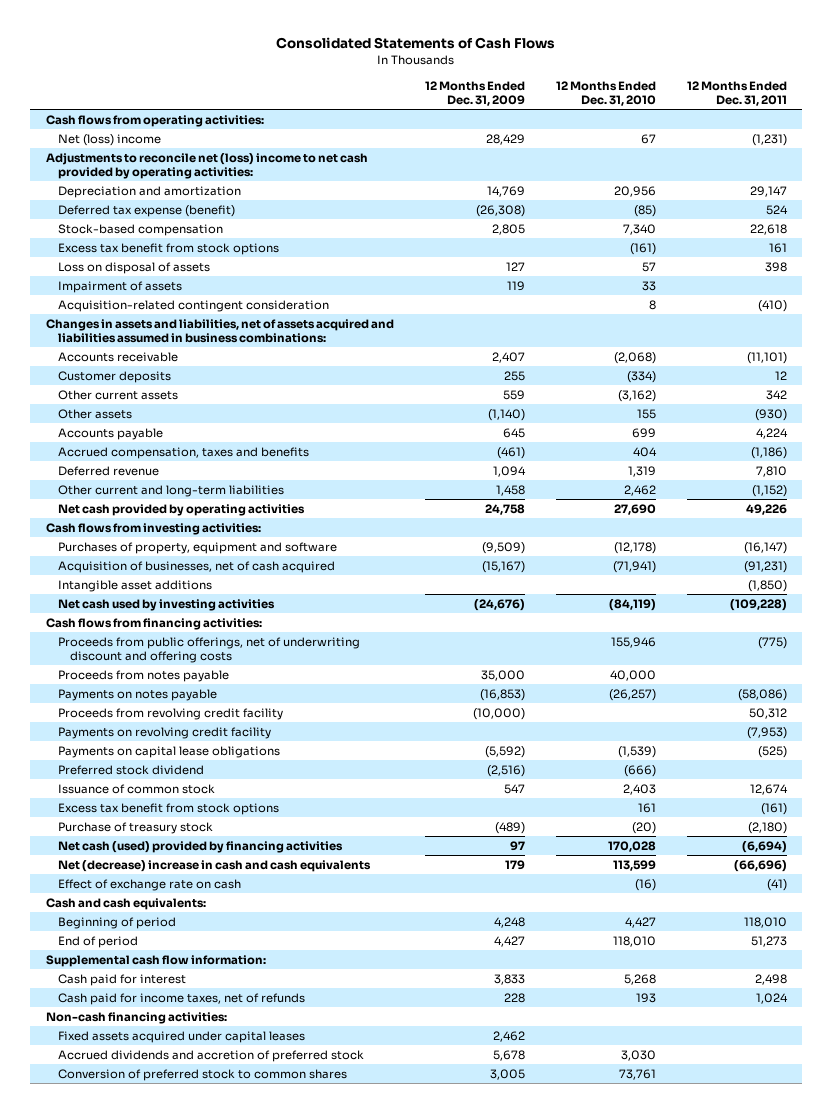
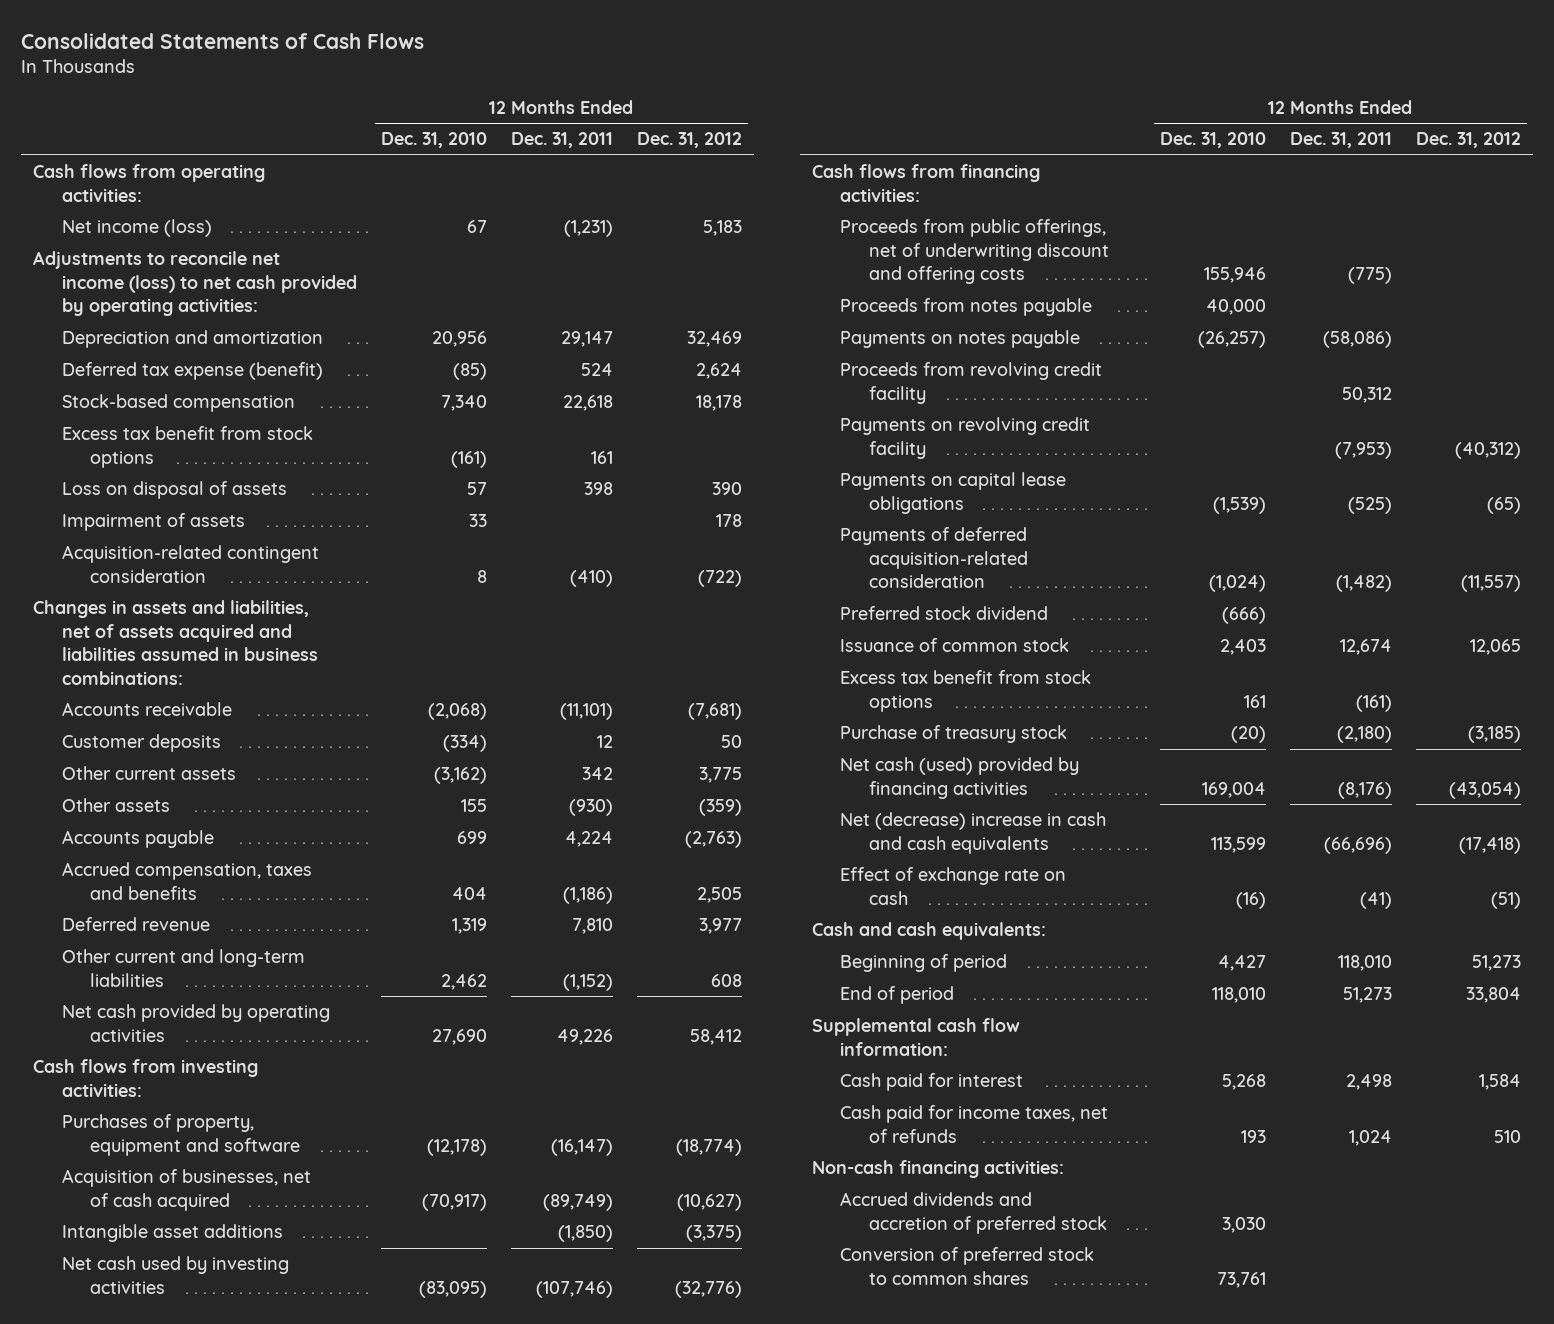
[424,81,525,106] 12 Months Ended Dec. 31, 2009 -> none
none -> [637,132,743,149] Dec. 31, 2012
[57,134,161,147] Net (loss) income -> [61,219,212,238] Net income (loss)
[45,153,368,179] Adjustments to reconcile net (loss) income to net cash provided by operating activities: -> [32,251,357,317] Adjustments to reconcile net income (loss) to net cash provided by operating activities:
[612,561,656,574] (71,941) -> [421,1193,487,1211] (70,917)
[743,561,787,574] (91,231) -> [542,1193,613,1211] (89,749)
[608,599,656,612] (84,119) -> [418,1280,487,1298] (83,095)
[729,599,787,612] (109,228) -> [535,1280,613,1298] (107,746)
none -> [840,527,1029,589] Payments of deferred acquisition-related consideration
[607,841,656,853] 170,028 -> [1201,781,1266,798] 169,004
[741,841,787,854] (6,694) -> [1337,781,1392,799] (8,176)
[57,1031,305,1044] Fixed assets acquired under capital leases -> none

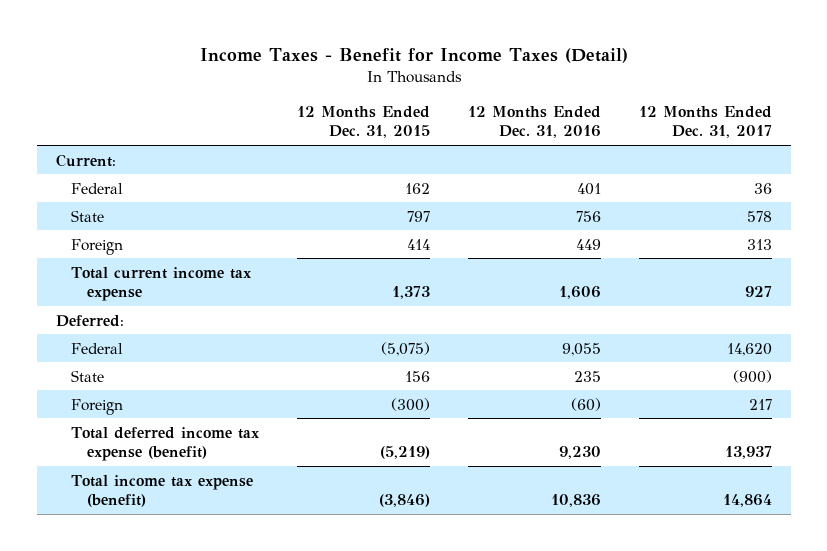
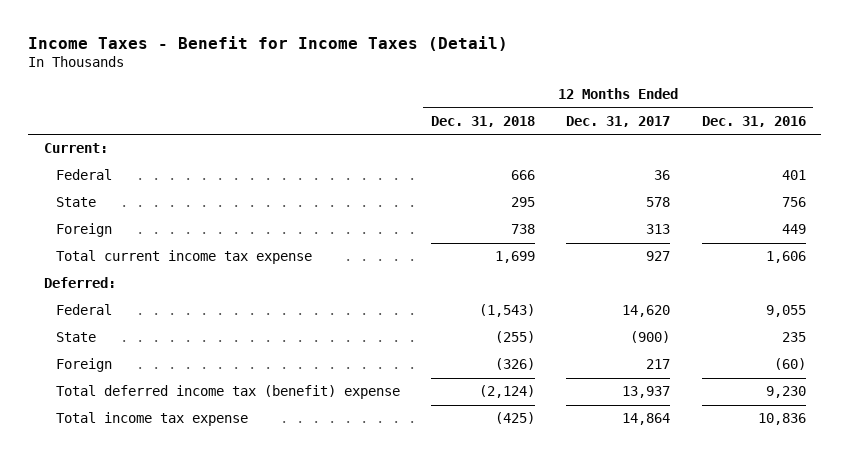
[296,105,430,139] 12 Months Ended Dec. 31, 2015 -> none
none -> [431,115,536,127] Dec. 31, 2018
[71,426,261,461] Total deferred income tax expense (benefit) -> [56,385,401,400] Total deferred income tax (benefit) expense
[71,474,254,507] Total income tax expense (benefit) -> [56,412,249,427] Total income tax expense

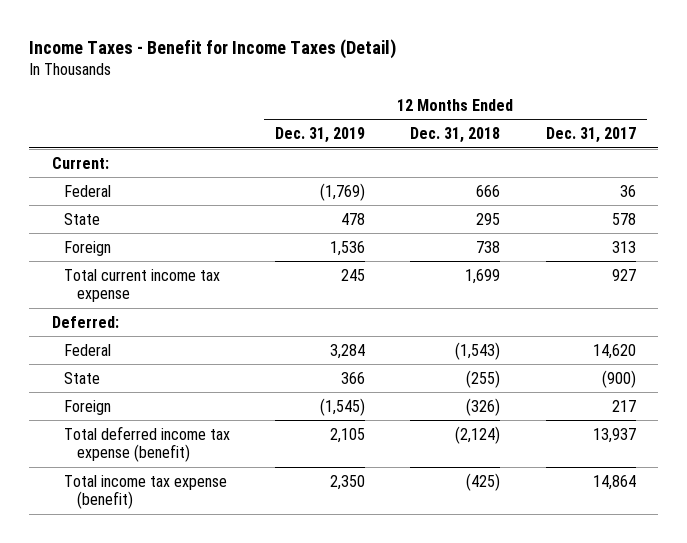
[701,115,806,127] Dec. 31, 2016 -> none
none -> [275,127,366,144] Dec. 31, 2019
[56,385,401,400] Total deferred income tax (benefit) expense -> [64,425,231,463] Total deferred income tax expense (benefit)
[56,412,249,427] Total income tax expense -> [64,474,228,510] Total income tax expense (benefit)

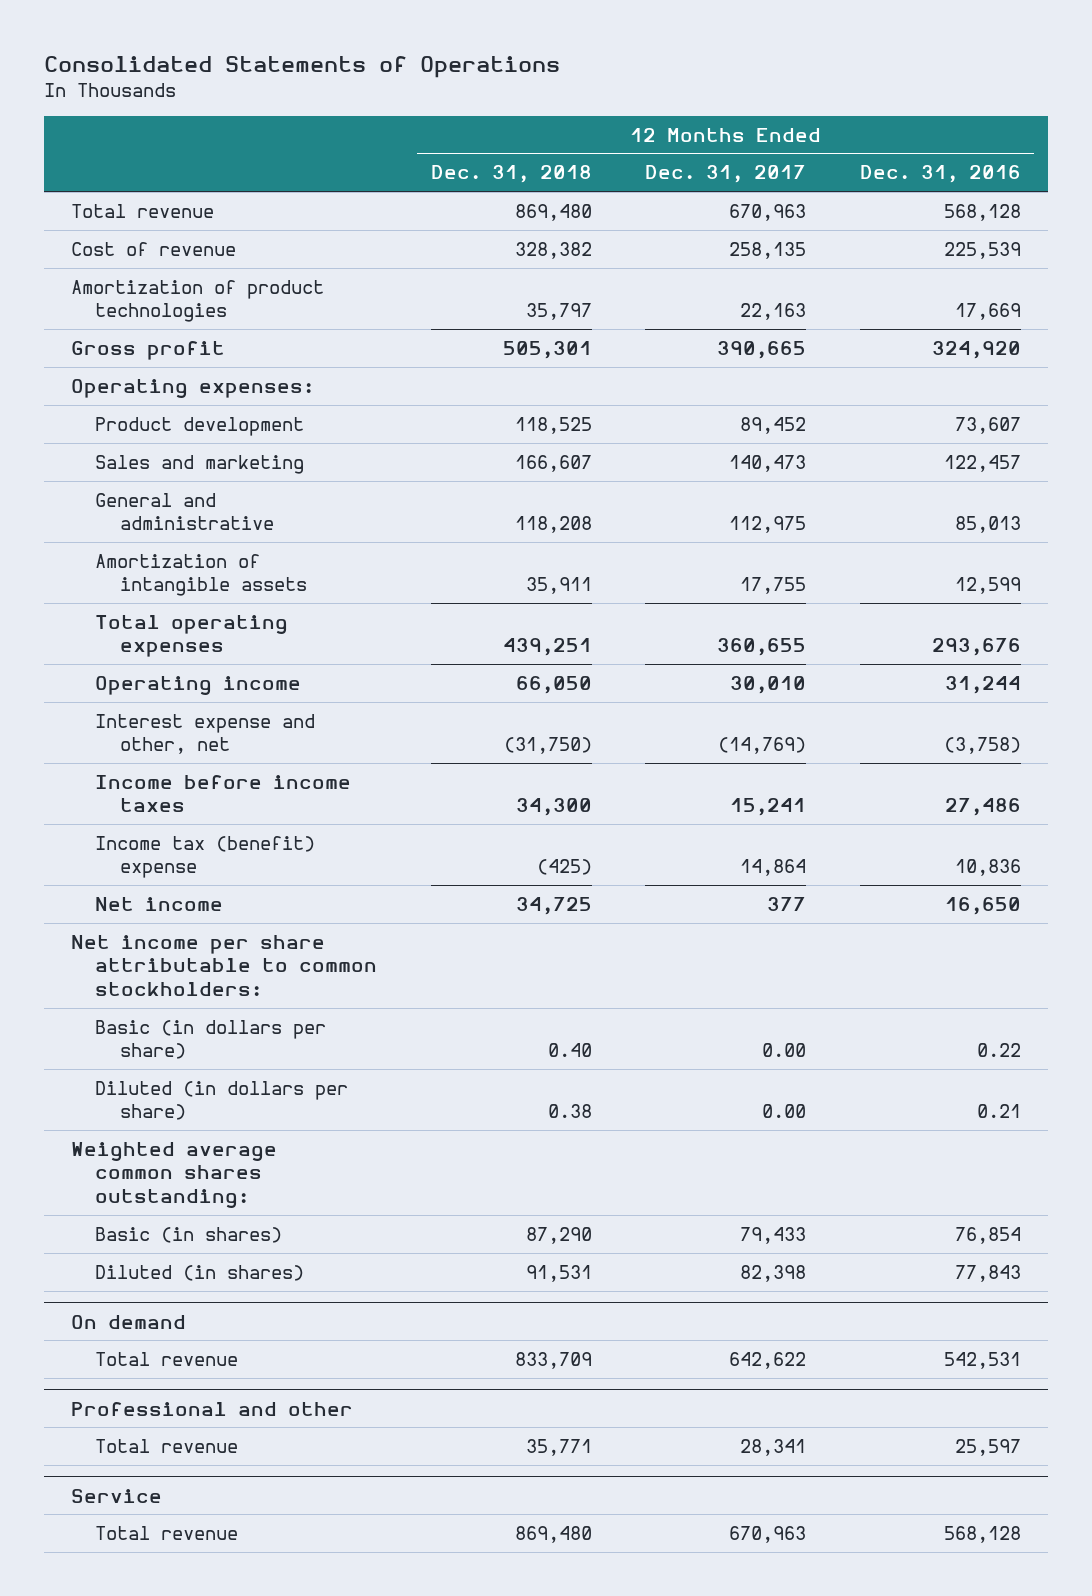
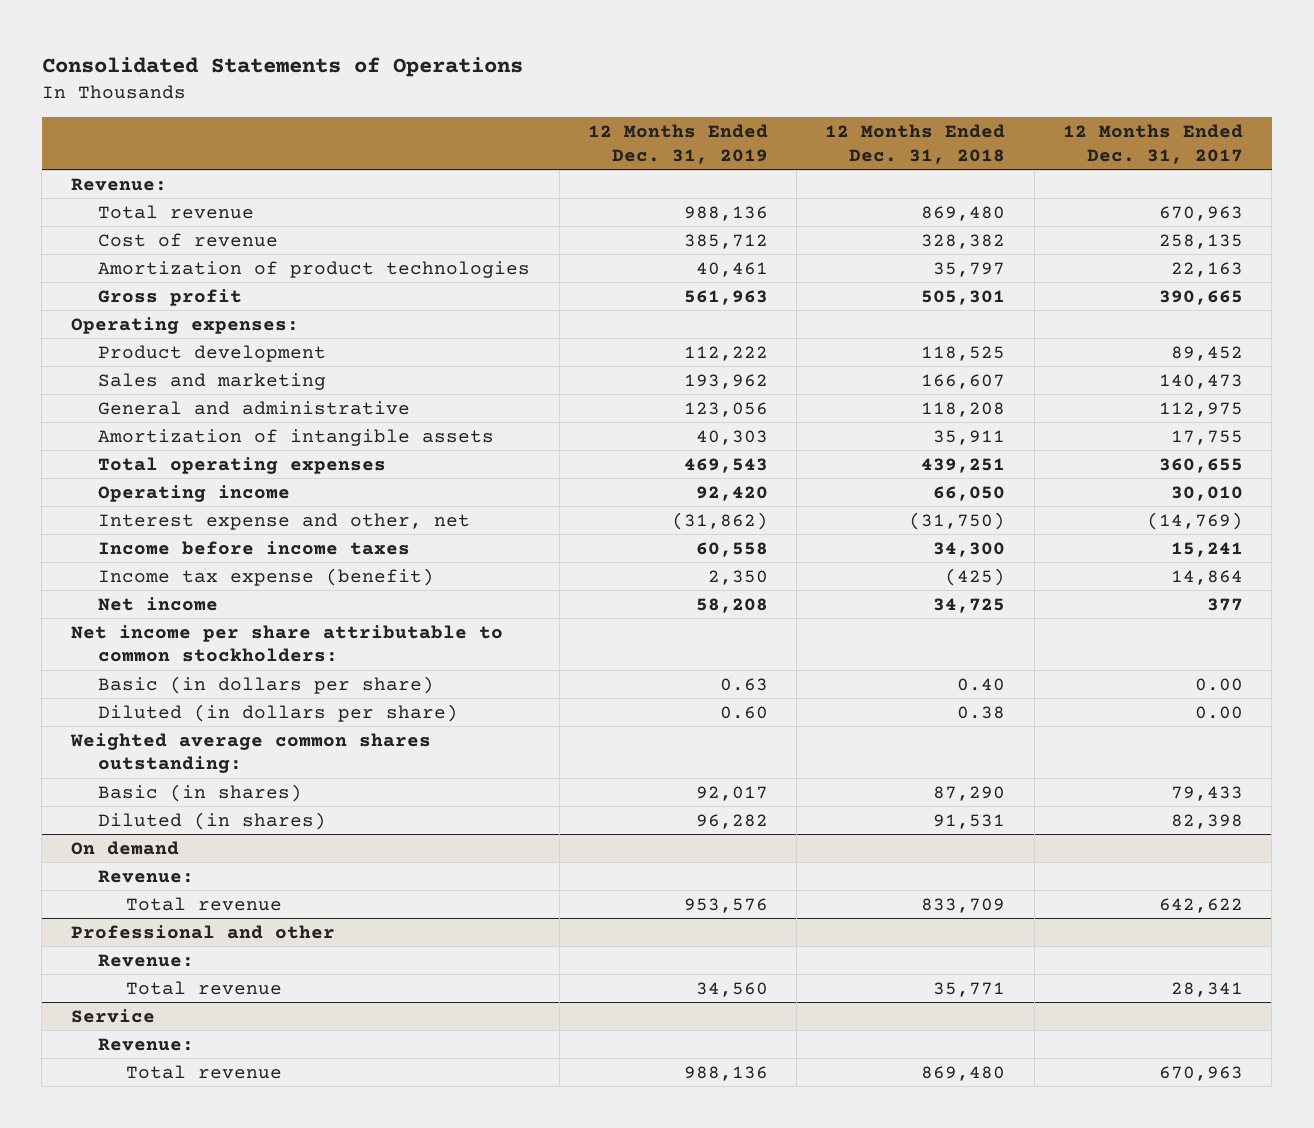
[860,165,1022,184] Dec. 31, 2016 -> none
none -> [587,124,768,164] 12 Months Ended Dec. 31, 2019
none -> [70,177,167,191] Revenue:
[95,835,316,879] Income tax (benefit) expense -> [98,567,435,586] Income tax expense (benefit)
none -> [98,869,195,883] Revenue:
none -> [98,953,195,967] Revenue:
none -> [98,1037,195,1051] Revenue:

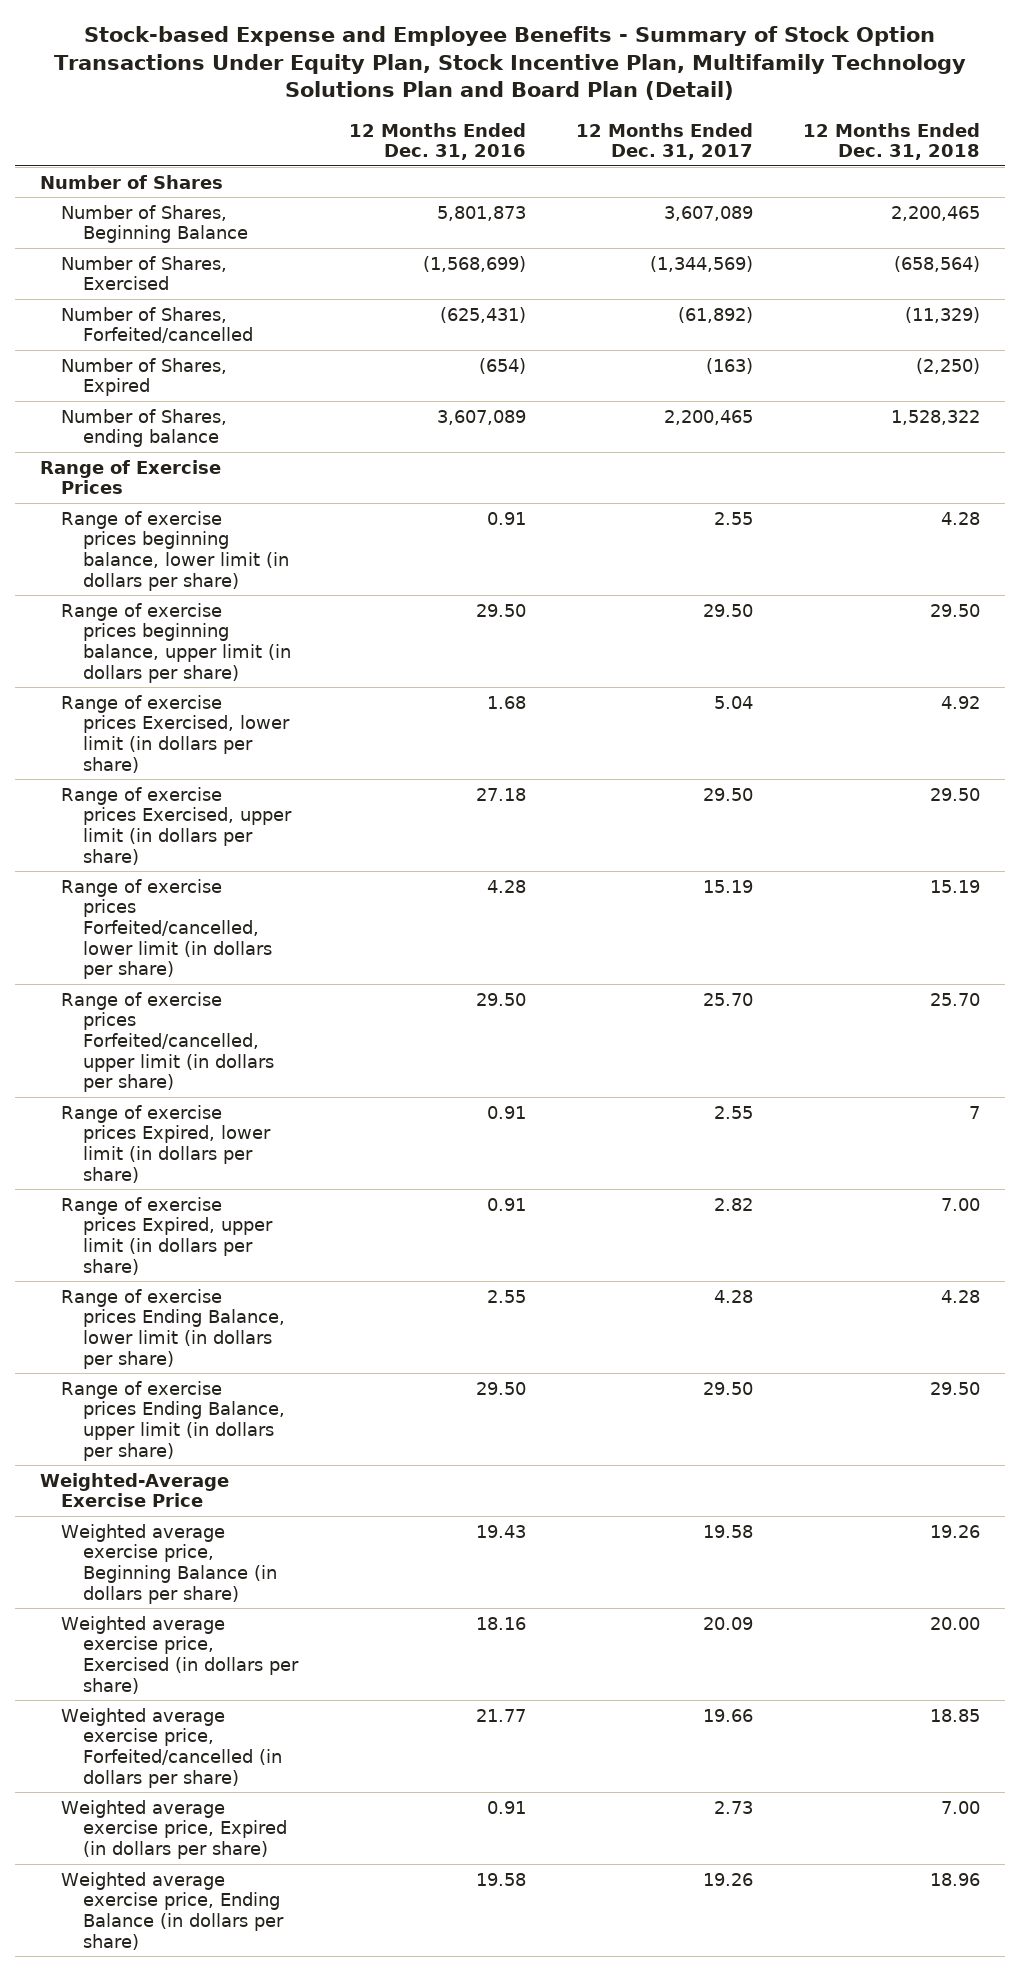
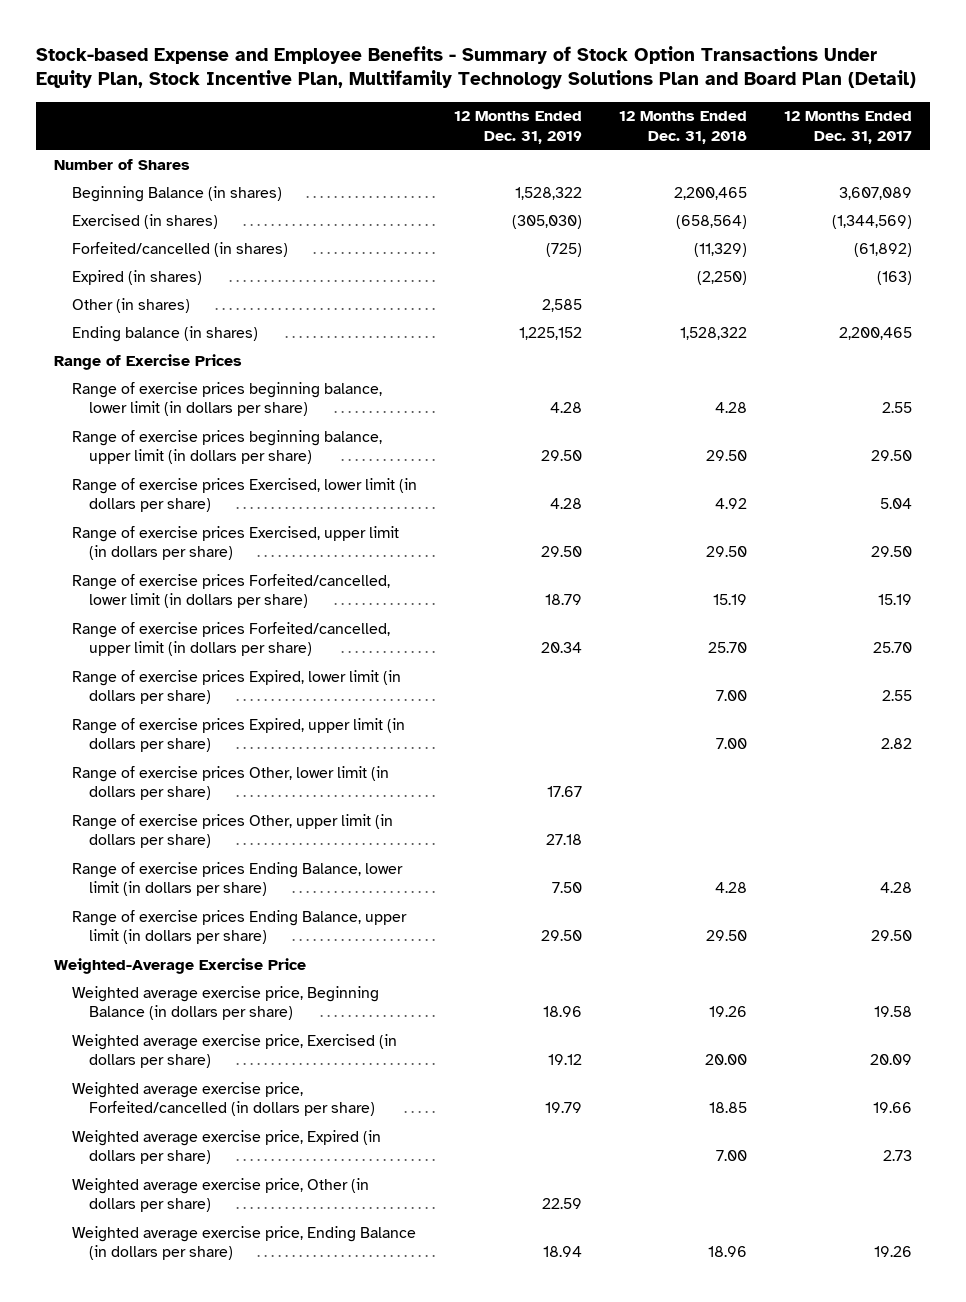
[348,122,526,161] 12 Months Ended Dec. 31, 2016 -> none
none -> [453,111,582,144] 12 Months Ended Dec. 31, 2019
[61,204,249,244] Number of Shares, Beginning Balance -> [71,185,282,202] Beginning Balance (in shares)
[61,255,228,291] Number of Shares, Exercised -> [71,213,218,229] Exercised (in shares)
[61,306,254,344] Number of Shares, Forfeited/cancelled -> [71,241,288,257] Forfeited/cancelled (in shares)
[61,357,228,397] Number of Shares, Expired -> [71,269,202,285] Expired (in shares)
none -> [71,297,190,313] Other (in shares)
[61,408,228,448] Number of Shares, ending balance -> [71,325,258,342] Ending balance (in shares)
[969,1105,981,1119] 7 -> [715,690,747,702] 7.00
none -> [71,765,389,801] Range of exercise prices Other, lower limit (in dollars per share)
none -> [71,813,393,849] Range of exercise prices Other, upper limit (in dollars per share)
none -> [71,1177,369,1213] Weighted average exercise price, Other (in dollars per share)

